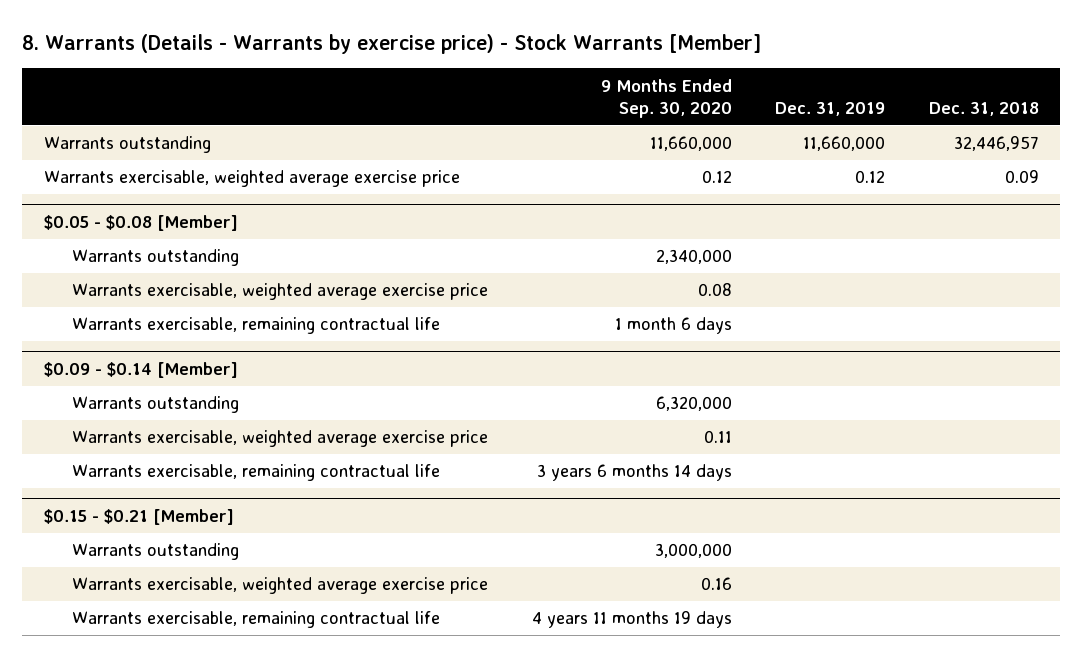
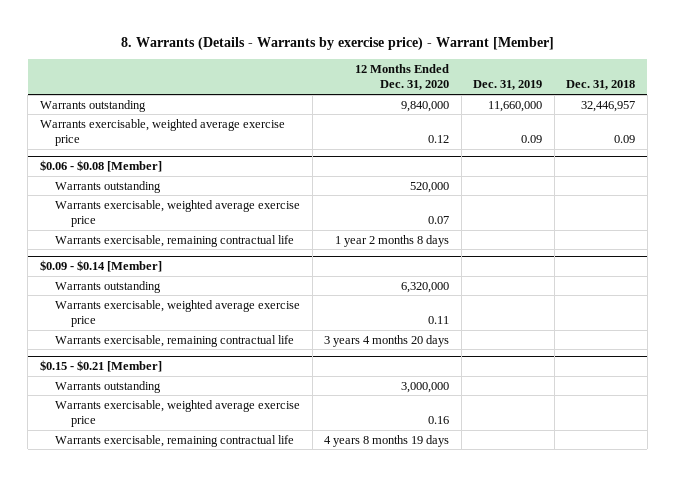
[21,34,761,55] 8. Warrants (Details - Warrants by exercise price) - Stock Warrants [Member] -> [120,37,554,51] 8. Warrants (Details - Warrants by exercise price) - Warrant [Member]
[600,78,732,118] 9 Months Ended Sep. 30, 2020 -> none
none -> [355,64,450,91] 12 Months Ended Dec. 31, 2020
[855,170,886,184] 0.12 -> [521,134,543,143] 0.09
[43,215,238,232] $0.05 - $0.08 [Member] -> [39,160,162,173] $0.06 - $0.08 [Member]

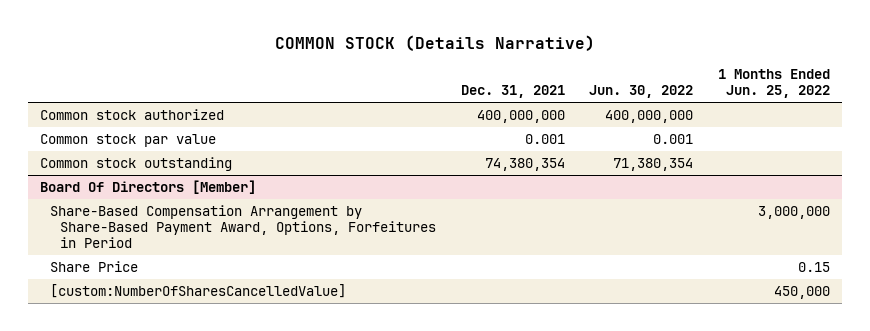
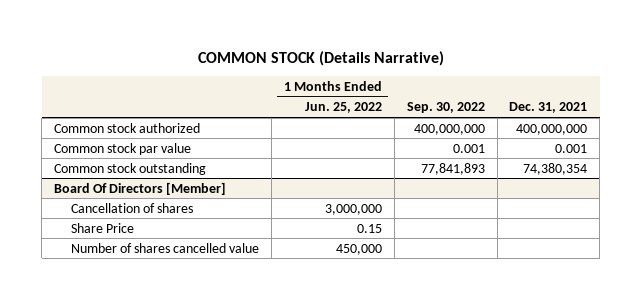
[589,85,694,99] Jun. 30, 2022 -> none
none -> [406,102,485,114] Sep. 30, 2022
[50,204,437,248] Share-Based Compensation Arrangement by Share-Based Payment Award, Options, Forfeitures in Period -> [70,202,193,213] Cancellation of shares
[50,283,347,298] [custom:NumberOfSharesCancelledValue] -> [70,242,259,253] Number of shares cancelled value

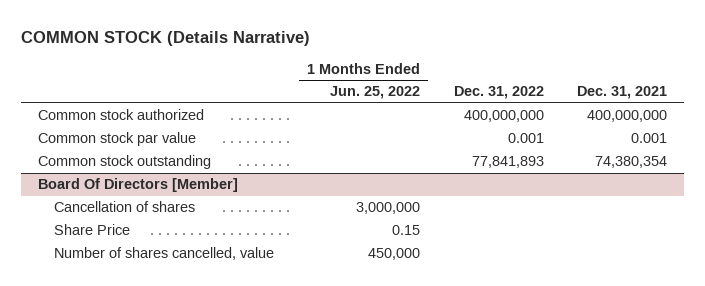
[406,102,485,114] Sep. 30, 2022 -> none
none -> [453,86,544,100] Dec. 31, 2022
[70,242,259,253] Number of shares cancelled value -> [53,247,274,261] Number of shares cancelled, value

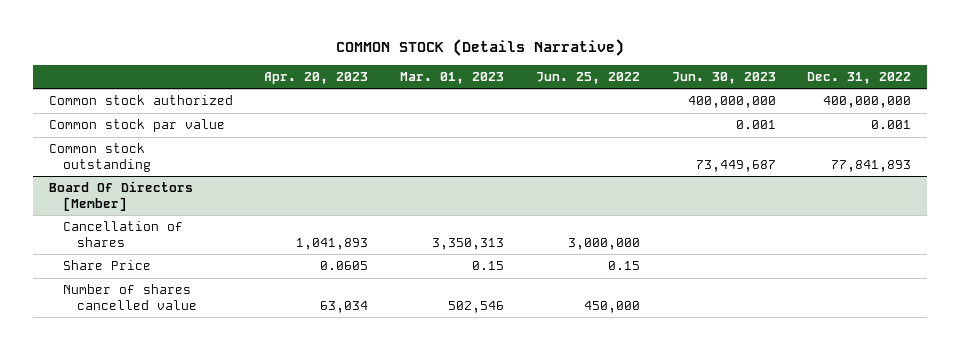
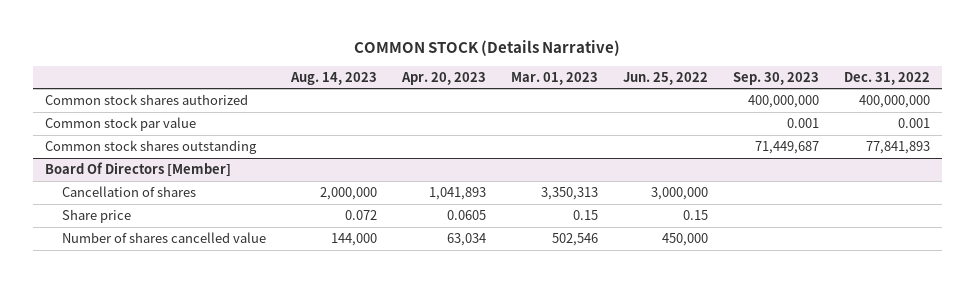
[671,71,776,84] Jun. 30, 2023 -> none
none -> [289,71,377,85] Aug. 14, 2023
none -> [732,71,819,85] Sep. 30, 2023
[48,95,233,106] Common stock authorized -> [45,94,249,106] Common stock shares authorized
[48,143,151,172] Common stock outstanding -> [45,140,258,155] Common stock shares outstanding
[62,260,151,271] Share Price -> [61,209,131,224] Share price

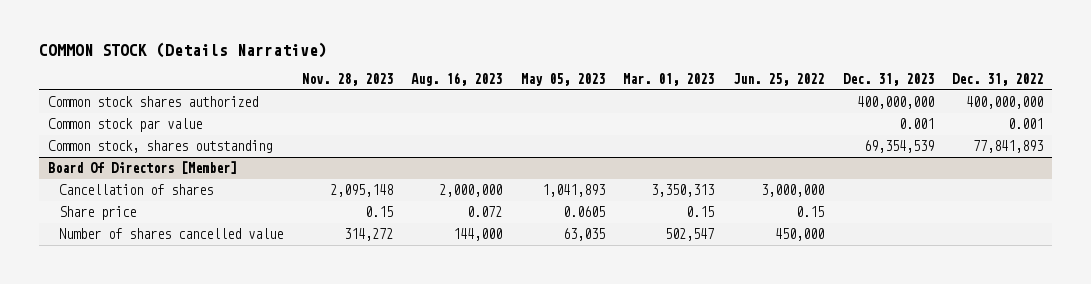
[289,71,377,85] Aug. 14, 2023 -> none
[400,71,486,85] Apr. 20, 2023 -> none
[732,71,819,85] Sep. 30, 2023 -> none
none -> [301,72,393,86] Nov. 28, 2023
none -> [411,71,503,86] Aug. 16, 2023
none -> [520,72,605,86] May 05, 2023
none -> [842,72,934,86] Dec. 31, 2023
[45,140,258,155] Common stock shares outstanding -> [47,140,272,154] Common stock, shares outstanding
[551,233,598,247] 502,546 -> [665,228,715,242] 502,547

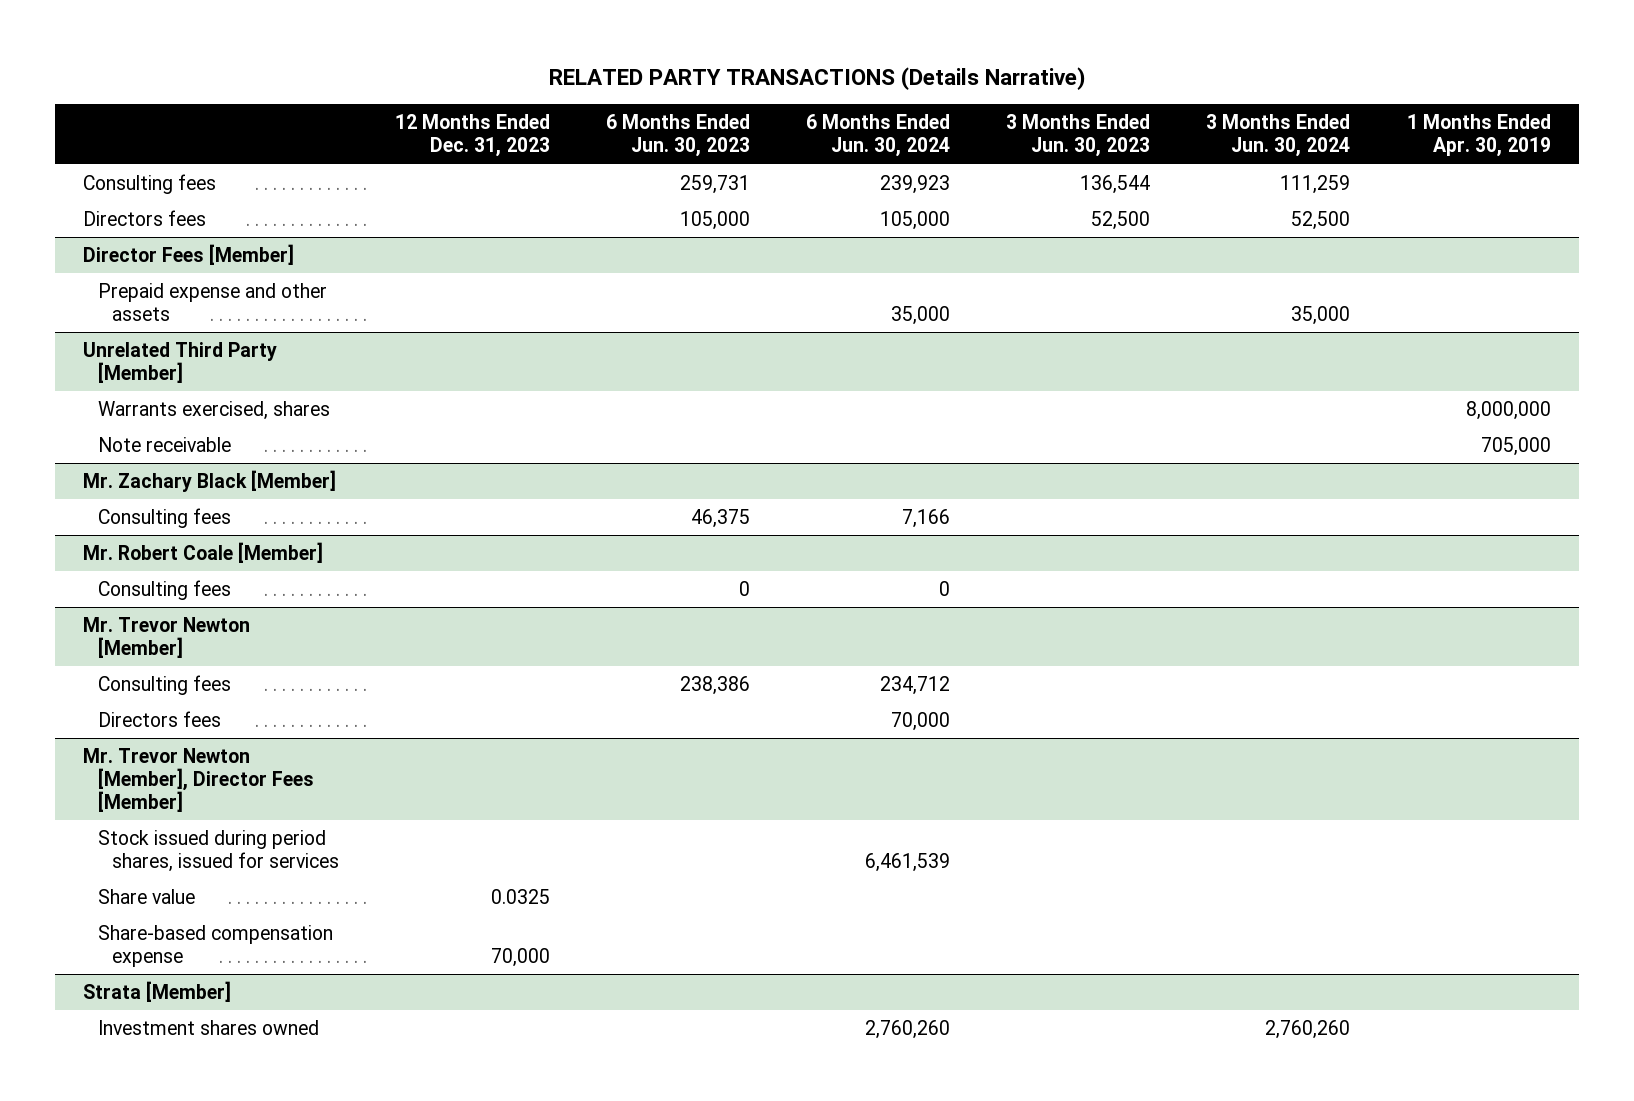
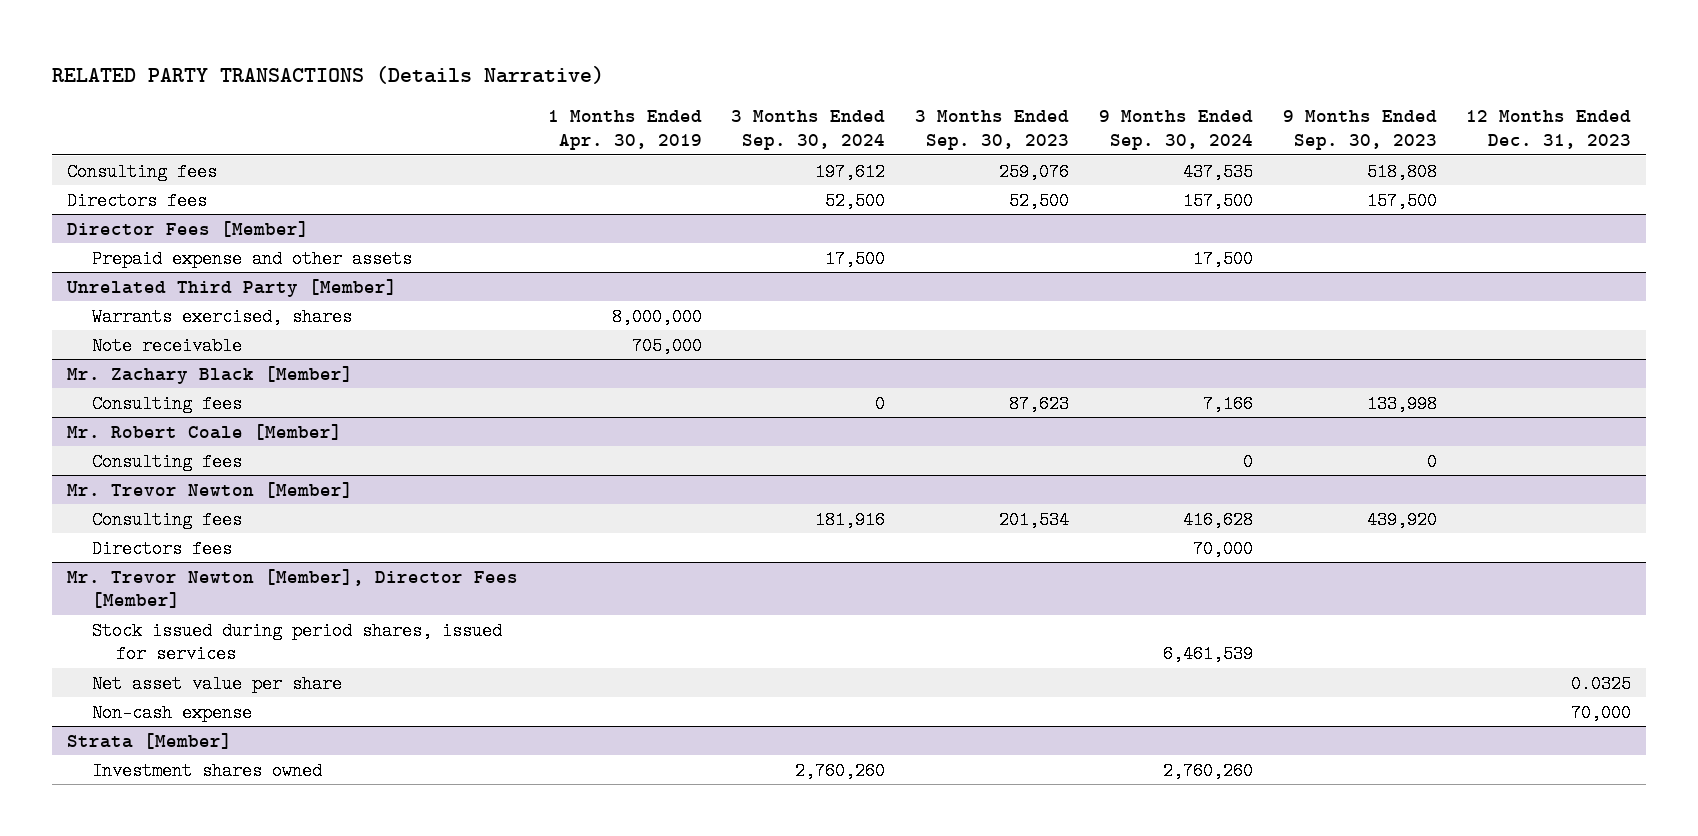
[606,114,751,158] 6 Months Ended Jun. 30, 2023 -> none
[806,114,951,158] 6 Months Ended Jun. 30, 2024 -> none
[1006,114,1151,158] 3 Months Ended Jun. 30, 2023 -> none
[1206,114,1351,158] 3 Months Ended Jun. 30, 2024 -> none
none -> [731,110,886,151] 3 Months Ended Sep. 30, 2024
none -> [915,110,1070,151] 3 Months Ended Sep. 30, 2023
none -> [1098,110,1253,151] 9 Months Ended Sep. 30, 2024
none -> [1282,110,1437,151] 9 Months Ended Sep. 30, 2023
[97,888,195,904] Share value -> [91,674,342,693] Net asset value per share
[97,924,333,967] Share-based compensation expense -> [91,703,252,722] Non-cash expense

